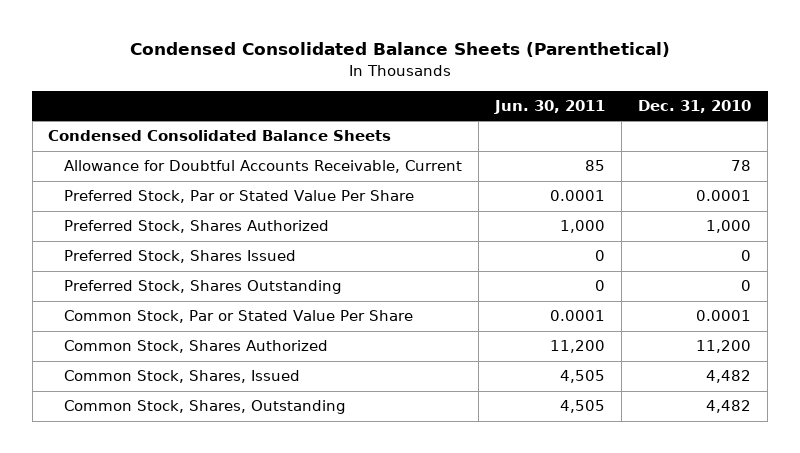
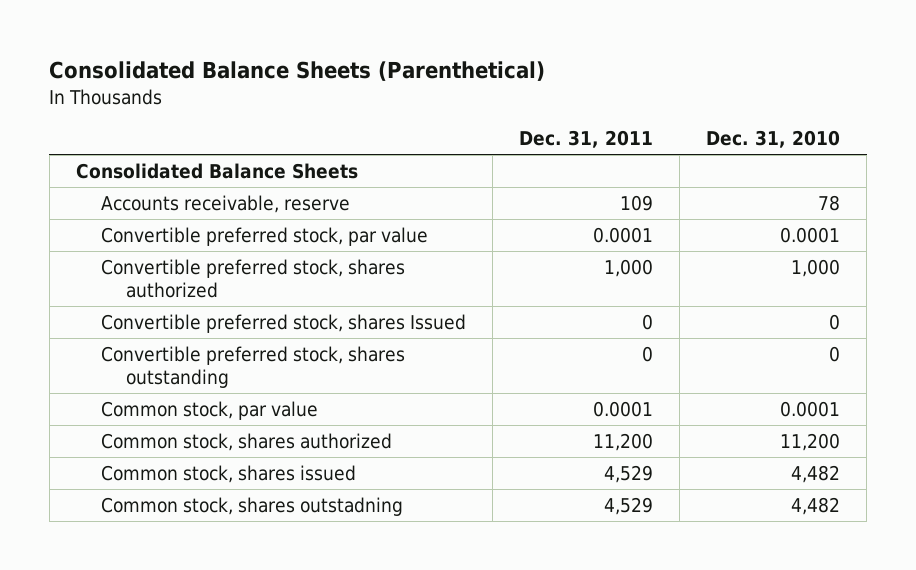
[129,42,670,58] Condensed Consolidated Balance Sheets (Parenthetical) -> [49,61,546,82] Consolidated Balance Sheets (Parenthetical)
[494,99,606,114] Jun. 30, 2011 -> none
none -> [519,130,654,149] Dec. 31, 2011
[48,130,392,142] Condensed Consolidated Balance Sheets -> [75,162,358,179] Consolidated Balance Sheets
[64,160,463,174] Allowance for Doubtful Accounts Receivable, Current -> [100,194,350,213] Accounts receivable, reserve
[64,190,415,204] Preferred Stock, Par or Stated Value Per Share -> [100,226,428,246] Convertible preferred stock, par value
[64,220,330,234] Preferred Stock, Shares Authorized -> [100,258,405,298] Convertible preferred stock, shares authorized
[64,250,297,264] Preferred Stock, Shares Issued -> [100,313,466,333] Convertible preferred stock, shares Issued
[64,280,343,295] Preferred Stock, Shares Outstanding -> [100,345,405,388] Convertible preferred stock, shares outstanding
[64,310,414,324] Common Stock, Par or Stated Value Per Share -> [100,400,318,420] Common stock, par value
[64,340,329,354] Common Stock, Shares Authorized -> [100,432,392,451] Common stock, shares authorized
[64,370,301,384] Common Stock, Shares, Issued -> [100,464,356,483] Common stock, shares issued
[64,400,347,415] Common Stock, Shares, Outstanding -> [100,496,403,516] Common stock, shares outstadning

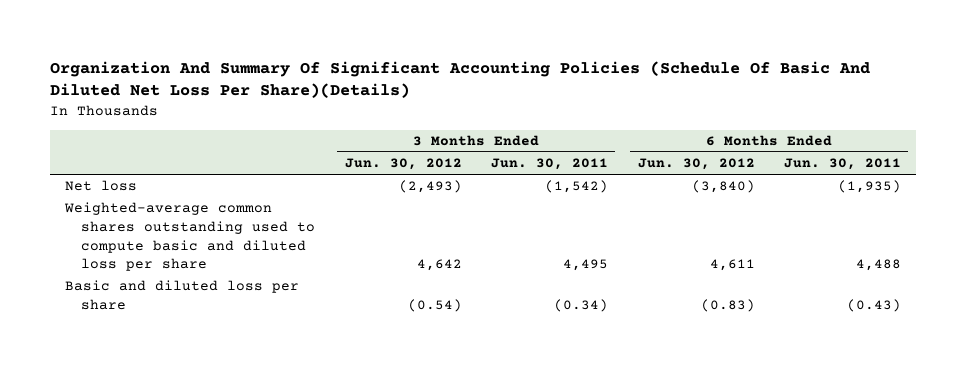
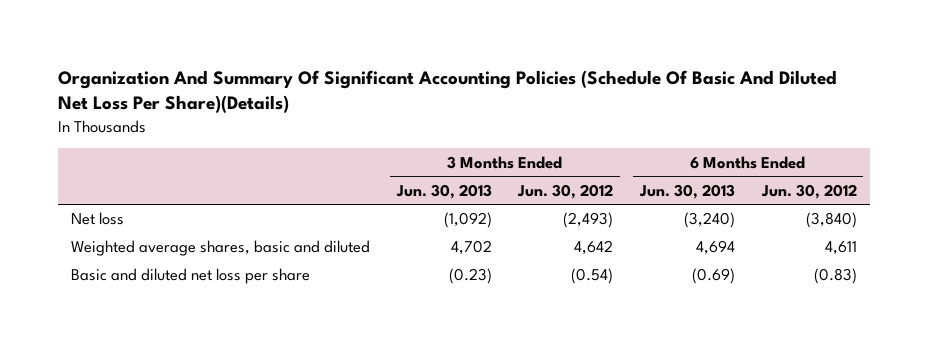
[491,158,609,171] Jun. 30, 2011 -> none
[783,158,901,171] Jun. 30, 2011 -> none
none -> [395,183,492,199] Jun. 30, 2013
none -> [638,183,735,199] Jun. 30, 2013
[63,202,316,272] Weighted-average common shares outstanding used to compute basic and diluted loss per share -> [71,240,371,257] Weighted average shares, basic and diluted
[64,280,299,310] Basic and diluted loss per share -> [71,268,311,285] Basic and diluted net loss per share

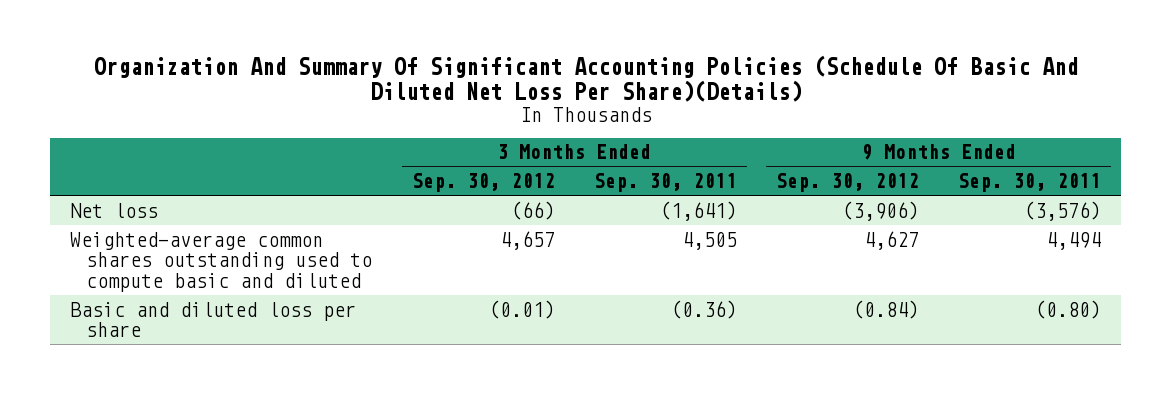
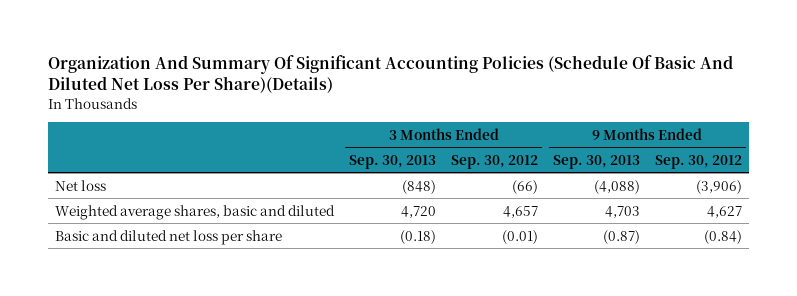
[593,173,737,193] Sep. 30, 2011 -> none
[958,173,1102,193] Sep. 30, 2011 -> none
none -> [349,154,437,169] Sep. 30, 2013
none -> [552,154,640,169] Sep. 30, 2013
[70,231,373,292] Weighted-average common shares outstanding used to compute basic and diluted -> [55,204,336,220] Weighted average shares, basic and diluted
[70,301,357,338] Basic and diluted loss per share -> [55,229,283,245] Basic and diluted net loss per share

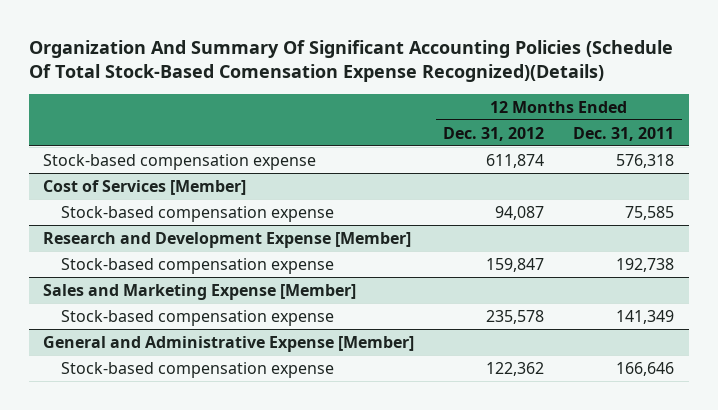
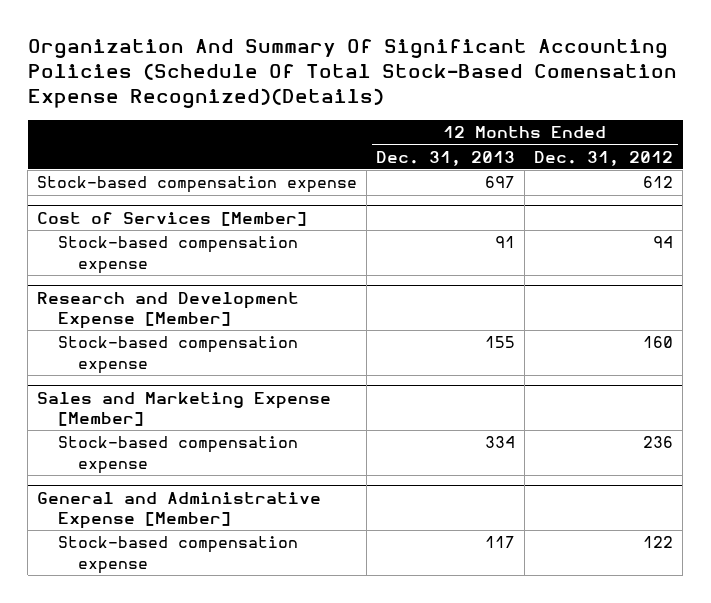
[573,126,675,141] Dec. 31, 2011 -> none
none -> [376,150,516,166] Dec. 31, 2013
[486,153,545,168] 611,874 -> [643,176,674,189] 612
[495,205,545,220] 94,087 -> [653,236,674,249] 94
[486,257,545,272] 159,847 -> [643,336,674,349] 160
[486,309,545,324] 235,578 -> [643,436,674,449] 236
[486,361,545,376] 122,362 -> [643,536,674,549] 122

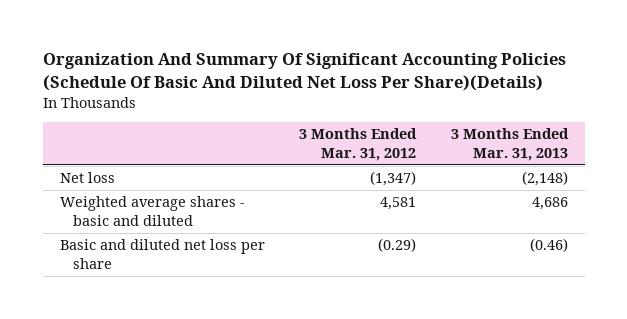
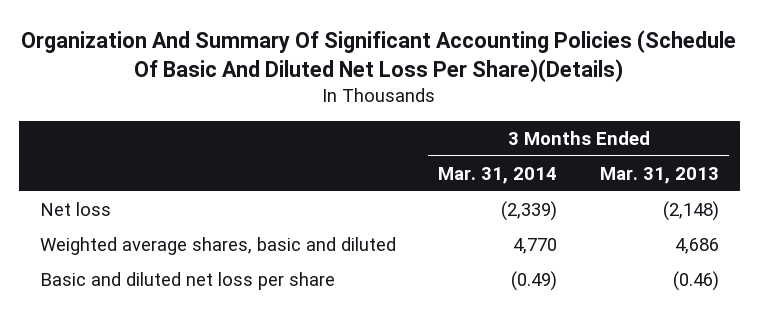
[299,128,418,161] 3 Months Ended Mar. 31, 2012 -> none
none -> [438,167,558,185] Mar. 31, 2014
[59,196,245,226] Weighted average shares - basic and diluted -> [39,237,396,256] Weighted average shares, basic and diluted

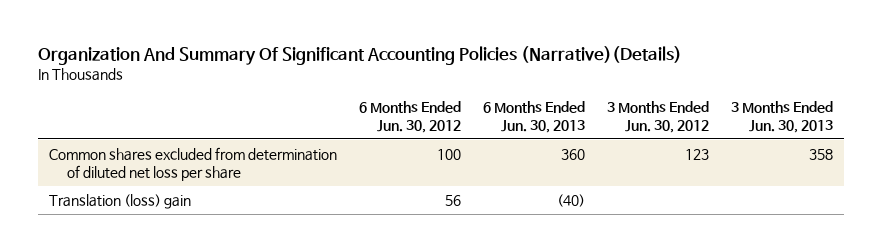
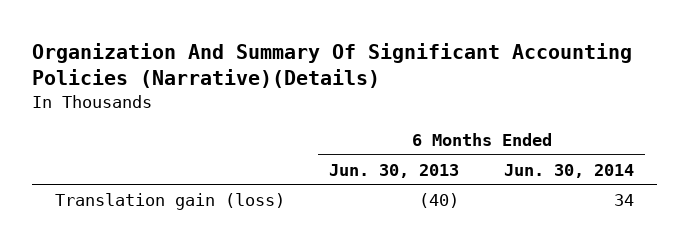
[358,101,461,134] 6 Months Ended Jun. 30, 2012 -> none
[606,101,709,134] 3 Months Ended Jun. 30, 2012 -> none
[730,101,833,134] 3 Months Ended Jun. 30, 2013 -> none
none -> [504,163,635,178] Jun. 30, 2014
[48,146,337,181] Common shares excluded from determination of diluted net loss per share -> none
[48,193,191,209] Translation (loss) gain -> [54,193,285,211] Translation gain (loss)

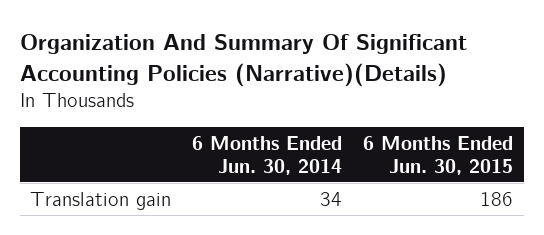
[329,163,460,178] Jun. 30, 2013 -> none
none -> [363,135,514,175] 6 Months Ended Jun. 30, 2015
[54,193,285,211] Translation gain (loss) -> [30,191,172,210] Translation gain

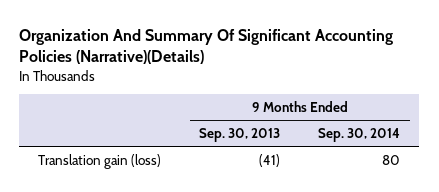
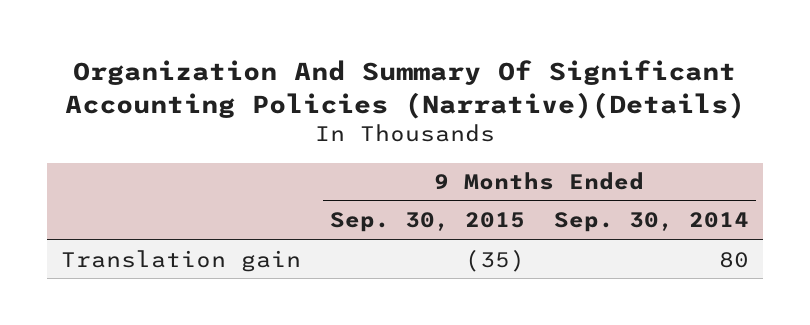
[199,127,281,142] Sep. 30, 2013 -> none
none -> [329,212,525,233] Sep. 30, 2015
[38,153,162,169] Translation gain (loss) -> [61,249,302,272] Translation gain

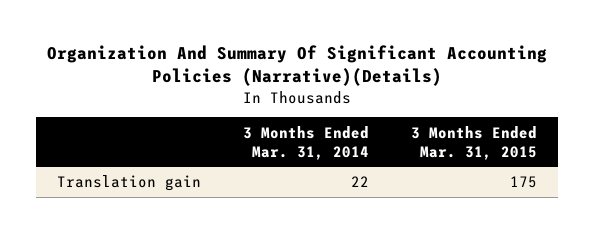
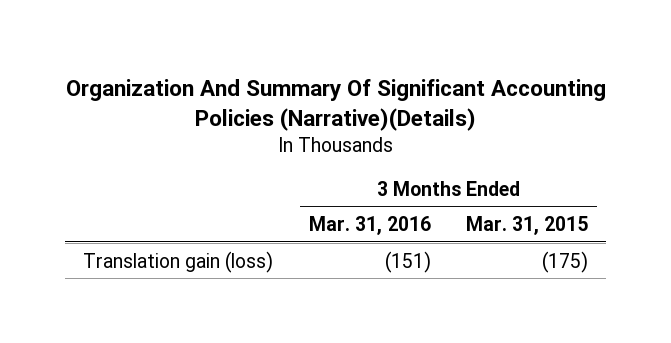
[243,125,370,160] 3 Months Ended Mar. 31, 2014 -> none
none -> [308,216,431,236] Mar. 31, 2016
[57,175,202,192] Translation gain -> [83,250,274,273] Translation gain (loss)
[510,176,538,189] 175 -> [542,250,589,273] (175)

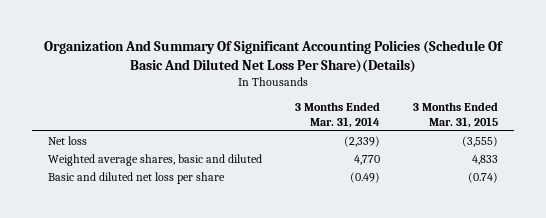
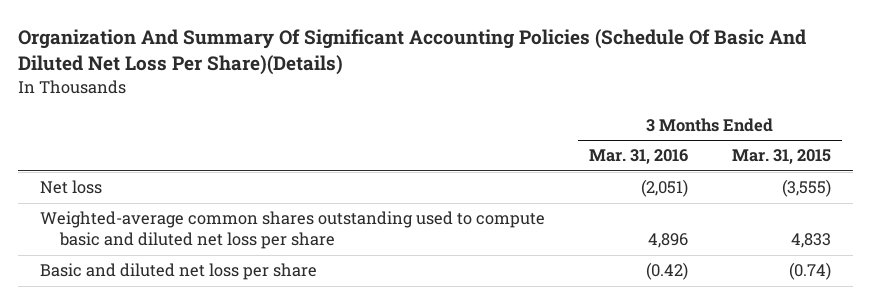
[294,102,380,128] 3 Months Ended Mar. 31, 2014 -> none
none -> [589,149,689,165] Mar. 31, 2016
[48,153,263,166] Weighted average shares, basic and diluted -> [40,211,546,250] Weighted-average common shares outstanding used to compute basic and diluted net loss per share

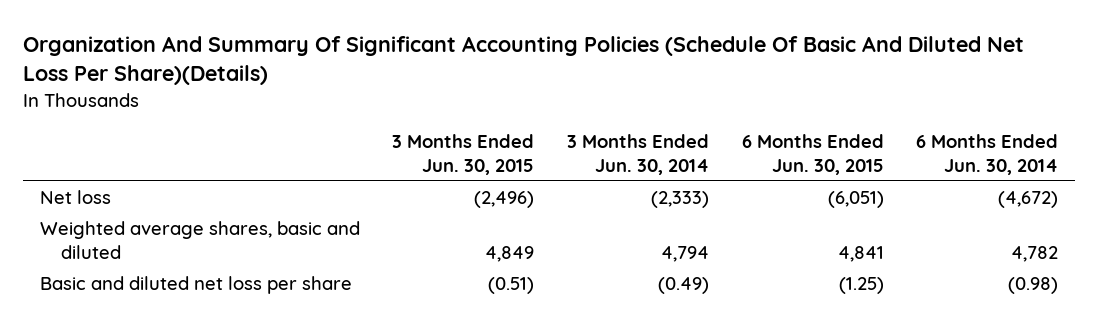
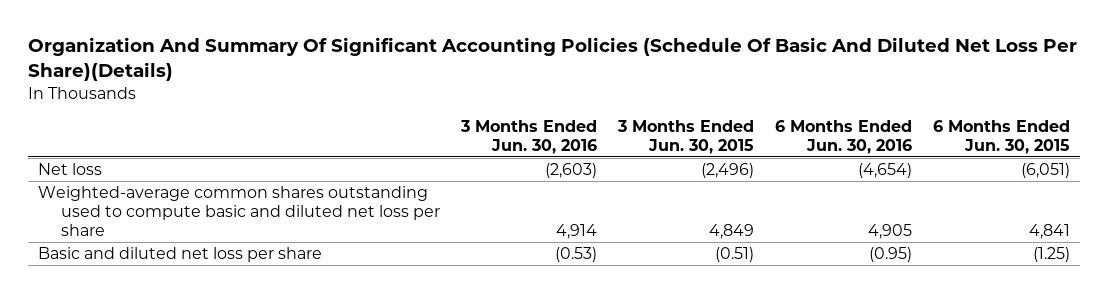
[566,133,709,175] 3 Months Ended Jun. 30, 2014 -> none
[916,133,1059,175] 6 Months Ended Jun. 30, 2014 -> none
none -> [459,119,597,154] 3 Months Ended Jun. 30, 2016
none -> [774,119,912,154] 6 Months Ended Jun. 30, 2016
[39,221,360,260] Weighted average shares, basic and diluted -> [38,186,440,236] Weighted-average common shares outstanding used to compute basic and diluted net loss per share

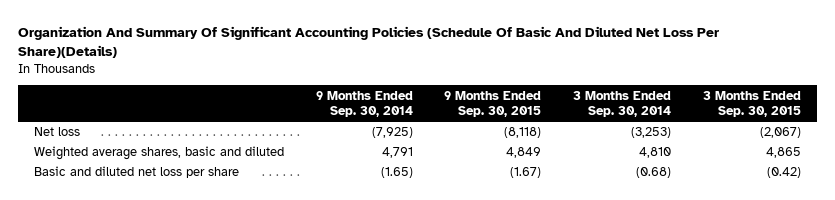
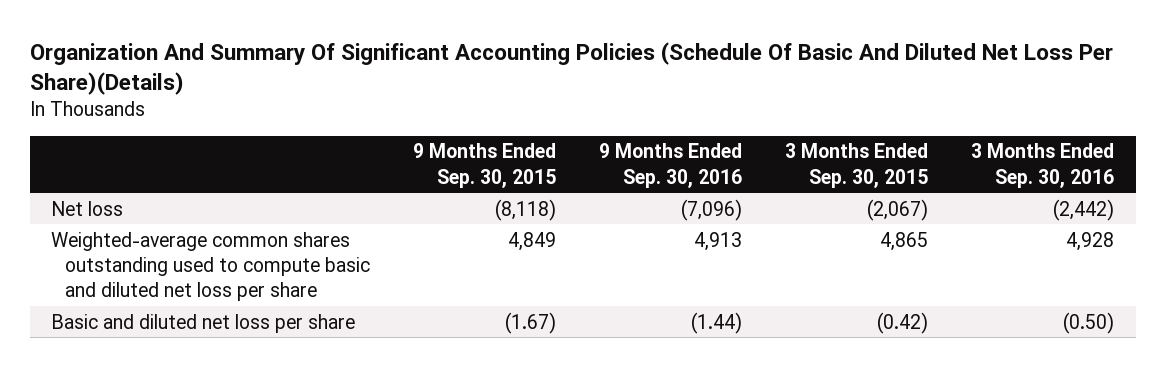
[315,90,413,118] 9 Months Ended Sep. 30, 2014 -> none
[573,90,672,118] 3 Months Ended Sep. 30, 2014 -> none
none -> [599,143,743,188] 9 Months Ended Sep. 30, 2016
none -> [971,143,1115,188] 3 Months Ended Sep. 30, 2016
[33,146,284,161] Weighted average shares, basic and diluted -> [51,231,370,302] Weighted-average common shares outstanding used to compute basic and diluted net loss per share

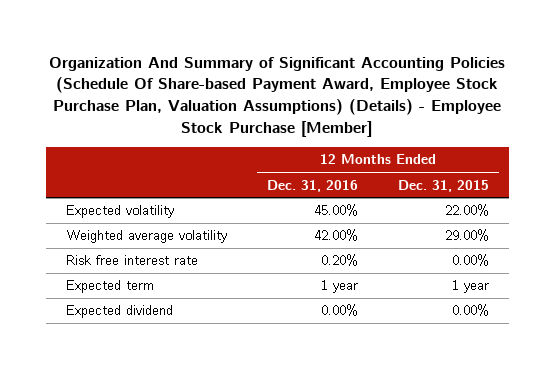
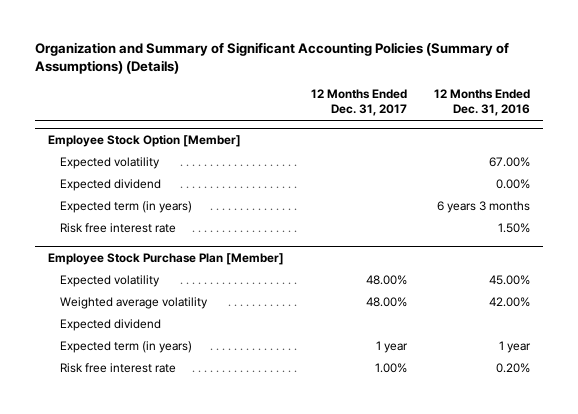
[49,56,506,137] Organization And Summary of Significant Accounting Policies (Schedule Of Share-based Payment Award, Employee Stock Purchase Plan, Valuation Assumptions) (Details) - Employee Stock Purchase [Member] -> [34,41,509,75] Organization and Summary of Significant Accounting Policies (Summary of Assumptions) (Details)
[397,179,489,192] Dec. 31, 2015 -> none
none -> [310,89,407,116] 12 Months Ended Dec. 31, 2017
none -> [47,134,241,147] Employee Stock Option [Member]
none -> [59,157,160,170] Expected volatility
none -> [59,179,161,192] Expected dividend
none -> [59,201,192,214] Expected term (in years)
none -> [59,223,176,234] Risk free interest rate
none -> [47,252,284,265] Employee Stock Purchase Plan [Member]
none -> [59,319,161,332] Expected dividend
none -> [59,341,192,354] Expected term (in years)
[65,280,154,294] Expected term -> none
[65,305,173,319] Expected dividend -> none

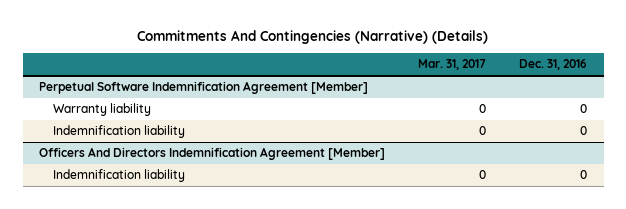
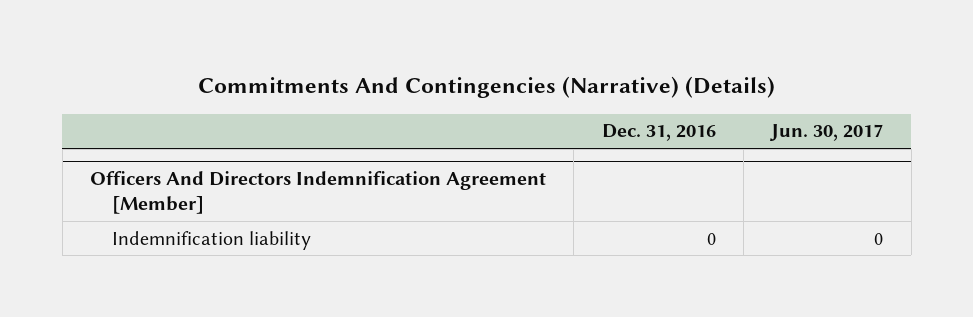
[418,59,487,71] Mar. 31, 2017 -> none
none -> [769,124,884,142] Jun. 30, 2017
[39,81,369,95] Perpetual Software Indemnification Agreement [Member] -> none
[53,103,152,117] Warranty liability -> none
[53,125,186,139] Indemnification liability -> none

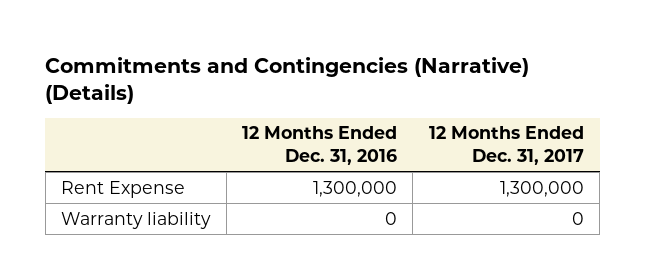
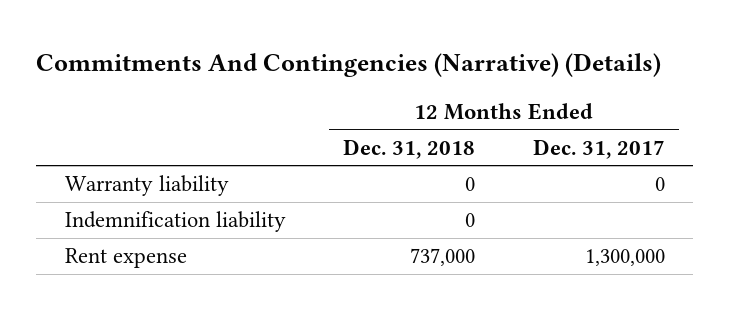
[45,56,530,105] Commitments and Contingencies (Narrative) (Details) -> [36,52,662,77] Commitments And Contingencies (Narrative) (Details)
[241,126,397,166] 12 Months Ended Dec. 31, 2016 -> none
none -> [343,138,476,159] Dec. 31, 2018
[61,180,186,198] Rent Expense -> none
none -> [64,211,286,233] Indemnification liability
none -> [64,248,187,269] Rent expense

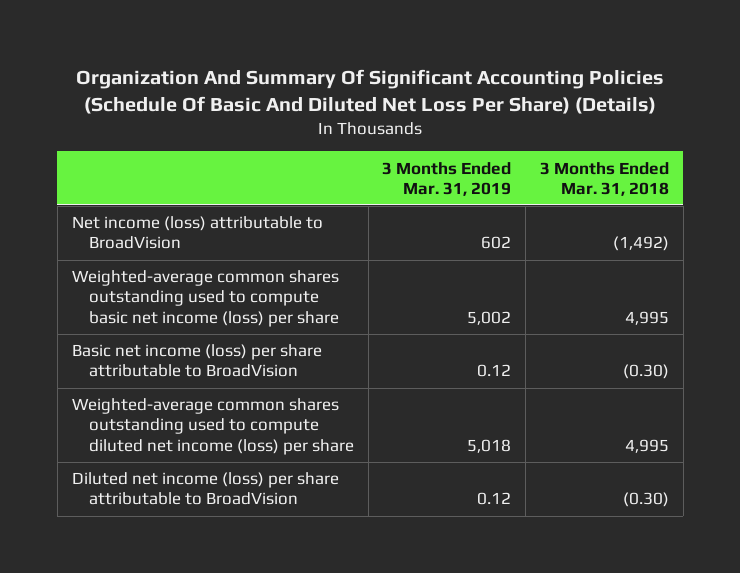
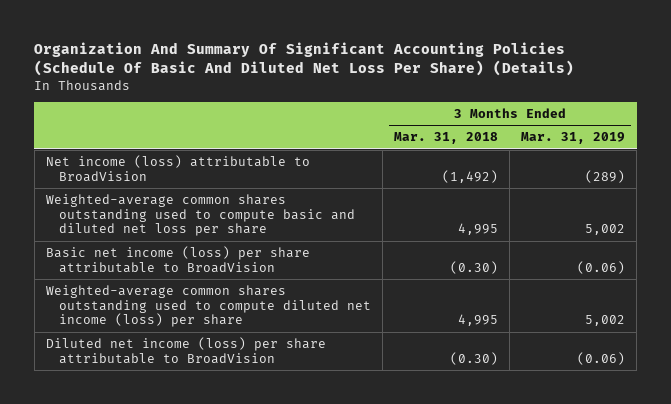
[481,236,512,250] 602 -> [585,169,626,183] (289)
[71,270,339,327] Weighted-average common shares outstanding used to compute basic net income (loss) per share -> [45,193,356,237] Weighted-average common shares outstanding used to compute basic and diluted net loss per share
[477,364,512,378] 0.12 -> [577,260,626,274] (0.06)
[467,438,512,453] 5,018 -> [585,315,626,327] 5,002
[477,492,512,506] 0.12 -> [577,351,626,365] (0.06)

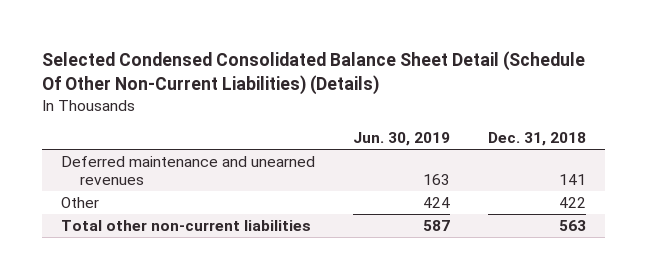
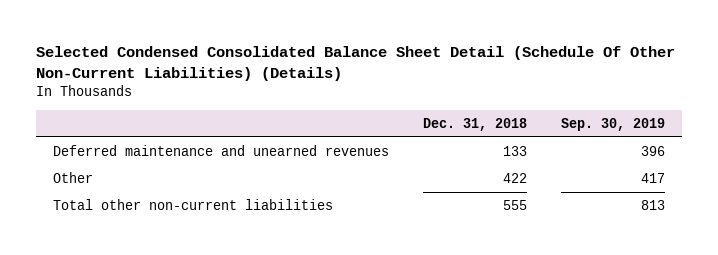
[353,132,451,147] Jun. 30, 2019 -> none
none -> [560,117,665,131] Sep. 30, 2019
[559,174,587,186] 141 -> [502,145,527,156] 133
[559,219,587,231] 563 -> [502,199,527,210] 555

